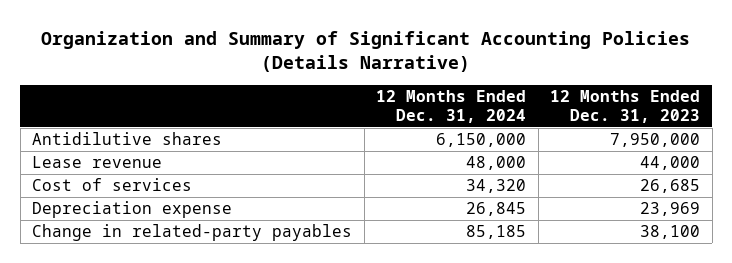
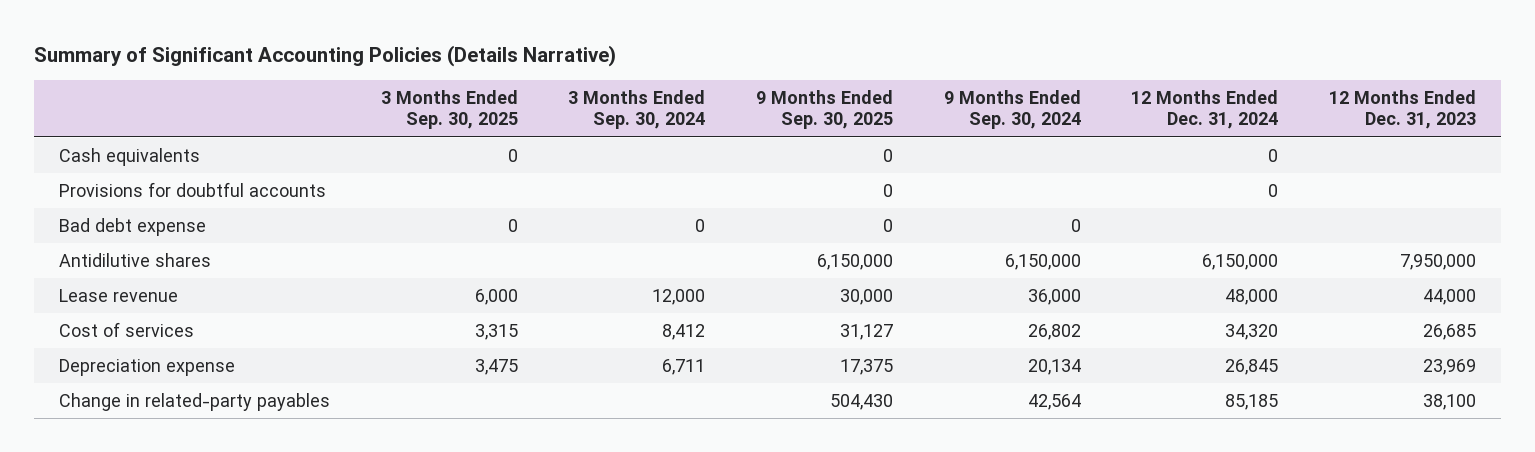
[41,30,691,73] Organization and Summary of Significant Accounting Policies (Details Narrative) -> [34,45,617,68] Summary of Significant Accounting Policies (Details Narrative)
none -> [380,90,518,130] 3 Months Ended Sep. 30, 2025
none -> [568,90,706,130] 3 Months Ended Sep. 30, 2024
none -> [755,90,893,130] 9 Months Ended Sep. 30, 2025
none -> [943,90,1081,130] 9 Months Ended Sep. 30, 2024
none -> [59,148,201,167] Cash equivalents
none -> [59,182,327,198] Provisions for doubtful accounts
none -> [59,218,207,237] Bad debt expense

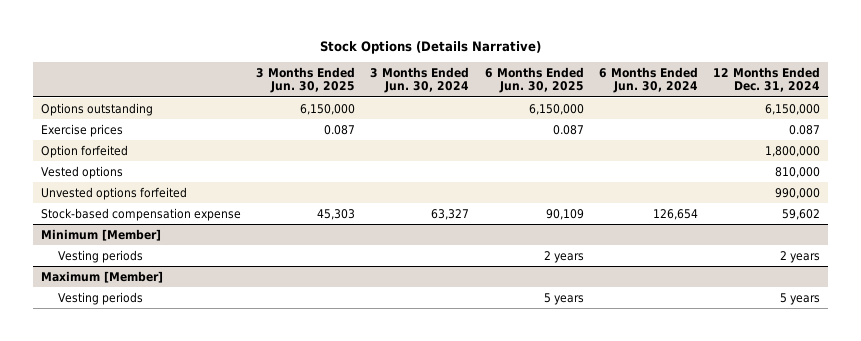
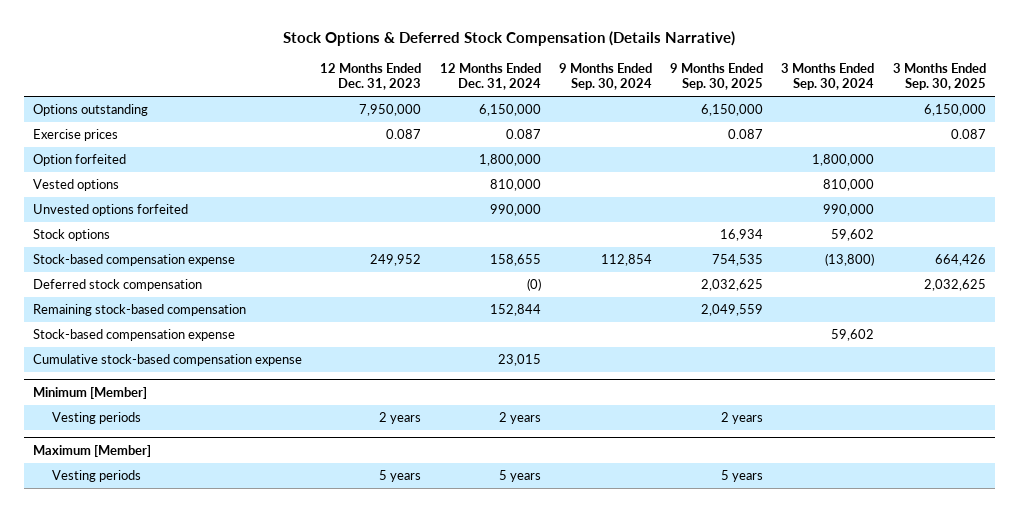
[319,40,541,54] Stock Options (Details Narrative) -> [283,31,736,47] Stock Options & Deferred Stock Compensation (Details Narrative)
[256,66,356,94] 3 Months Ended Jun. 30, 2025 -> none
[370,66,470,94] 3 Months Ended Jun. 30, 2024 -> none
[484,66,584,94] 6 Months Ended Jun. 30, 2025 -> none
[599,66,699,94] 6 Months Ended Jun. 30, 2024 -> none
none -> [320,62,422,91] 12 Months Ended Dec. 31, 2023
none -> [558,62,652,91] 9 Months Ended Sep. 30, 2024
none -> [670,62,764,91] 9 Months Ended Sep. 30, 2025
none -> [781,62,875,91] 3 Months Ended Sep. 30, 2024
none -> [892,62,986,91] 3 Months Ended Sep. 30, 2025
none -> [33,229,111,242] Stock options
[782,208,821,220] 59,602 -> [489,254,541,267] 158,655
none -> [33,279,203,292] Deferred stock compensation
none -> [33,304,247,317] Remaining stock-based compensation
none -> [33,329,236,342] Stock-based compensation expense
none -> [33,354,303,367] Cumulative stock-based compensation expense

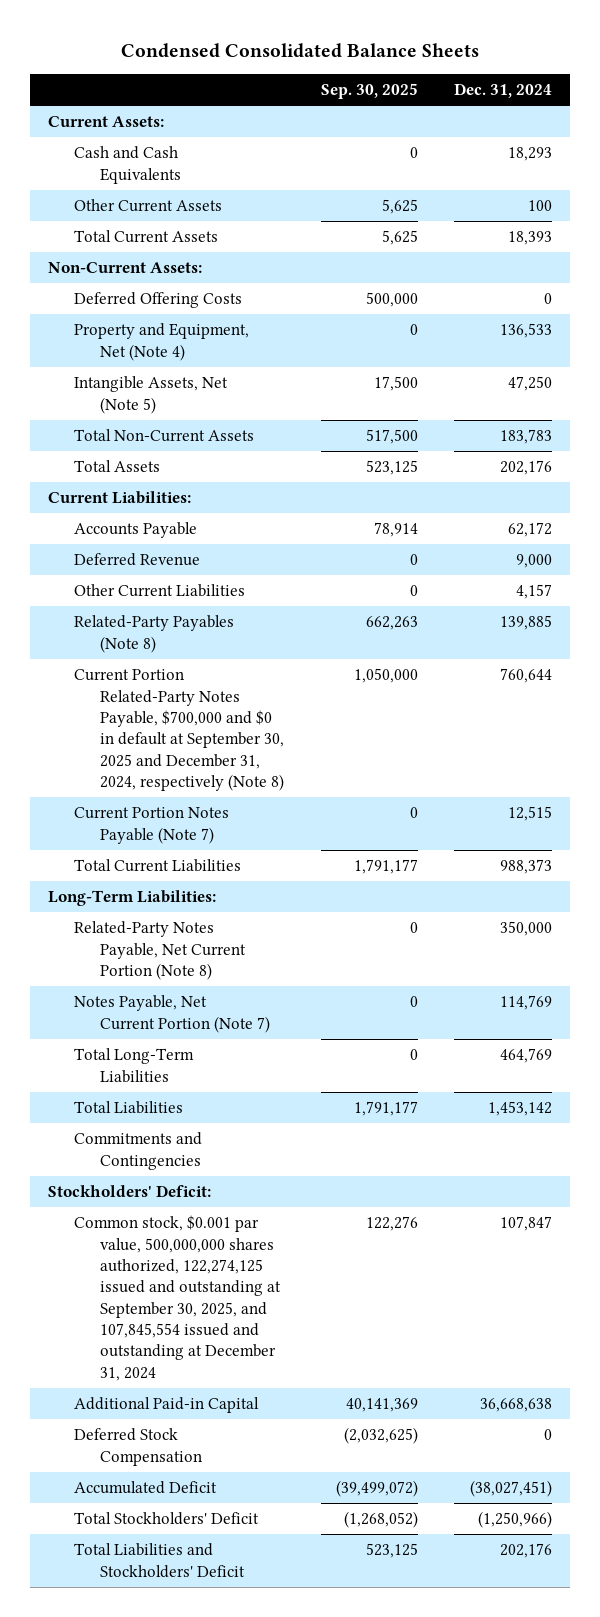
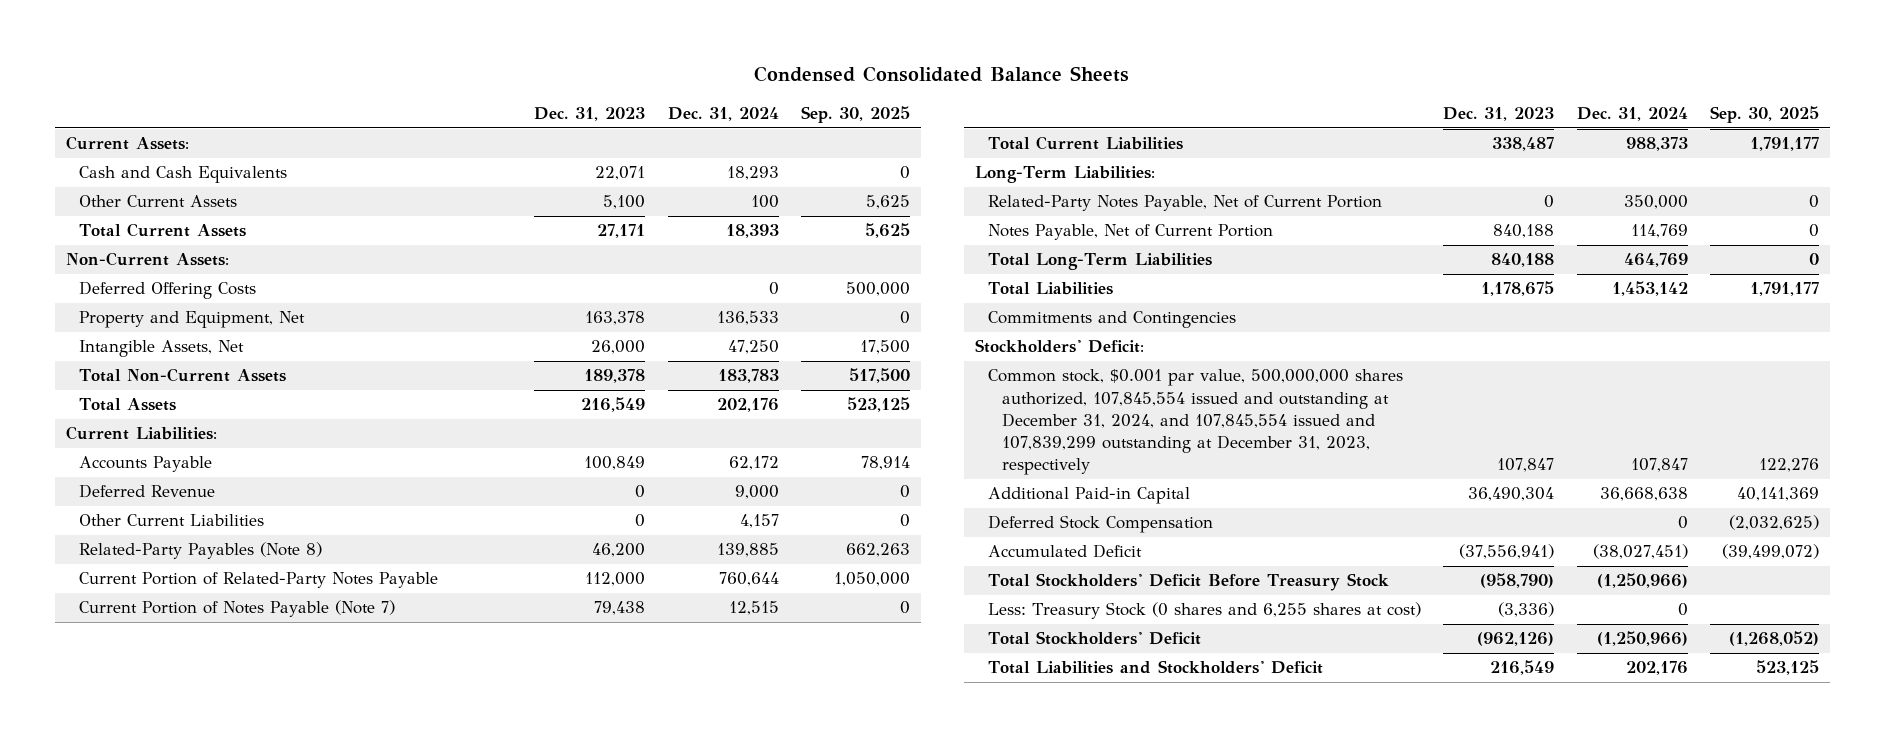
none -> [534,107,646,122] Dec. 31, 2023
[74,323,250,361] Property and Equipment, Net (Note 4) -> [79,311,306,329] Property and Equipment, Net
[74,376,229,414] Intangible Assets, Net (Note 5) -> [79,340,245,358] Intangible Assets, Net
[74,669,285,792] Current Portion Related-Party Notes Payable, $700,000 and $0 in default at September 30, 2025 and December 31, 2024, respectively (Note 8) -> [79,572,439,589] Current Portion of Related-Party Notes Payable
[74,807,230,844] Current Portion Notes Payable (Note 7) -> [79,600,396,618] Current Portion of Notes Payable (Note 7)
[74,921,247,981] Related-Party Notes Payable, Net Current Portion (Note 8) -> [988,195,1383,212] Related-Party Notes Payable, Net of Current Portion
[74,995,271,1033] Notes Payable, Net Current Portion (Note 7) -> [988,224,1274,241] Notes Payable, Net of Current Portion
[74,1215,282,1381] Common stock, $0.001 par value, 500,000,000 shares authorized, 122,274,125 issued and outstanding at September 30, 2025, and 107,845,554 issued and outstanding at December 31, 2024 -> [988,369,1404,476] Common stock, $0.001 par value, 500,000,000 shares authorized, 107,845,554 issued and outstanding at December 31, 2024, and 107,845,554 issued and 107,839,299 outstanding at December 31, 2023, respectively
none -> [988,573,1390,592] Total Stockholders' Deficit Before Treasury Stock
none -> [988,602,1422,620] Less: Treasury Stock (0 shares and 6,255 shares at cost)

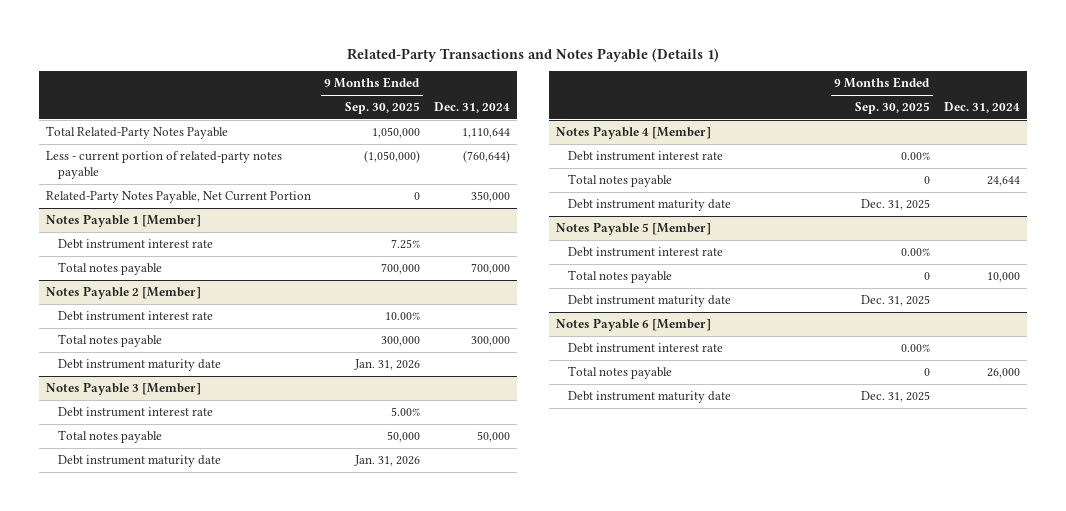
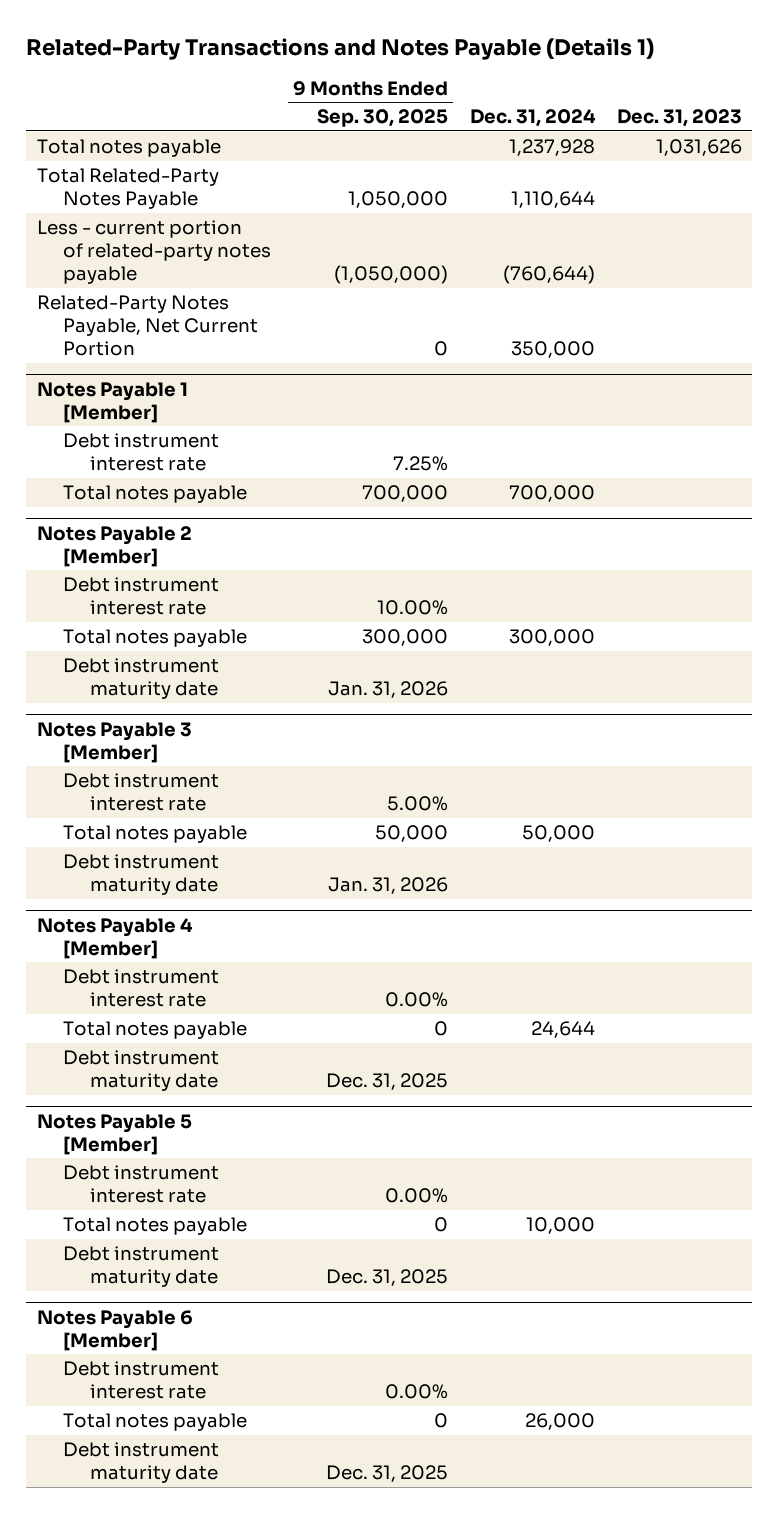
none -> [616,109,742,128] Dec. 31, 2023
none -> [36,139,221,158] Total notes payable

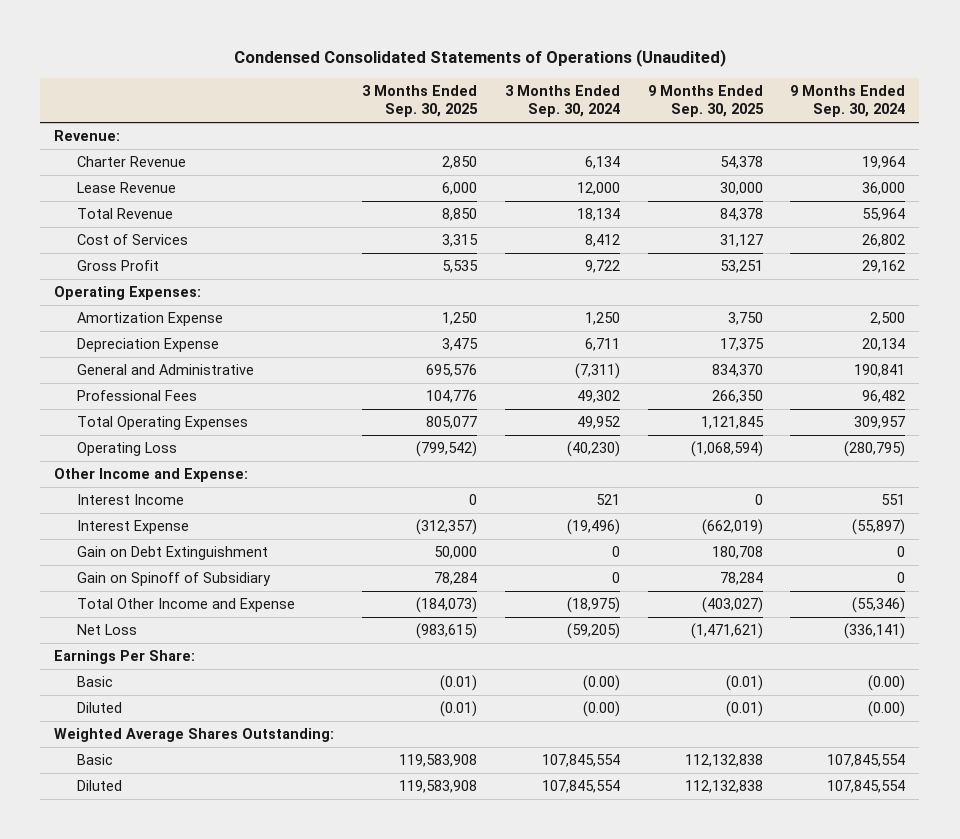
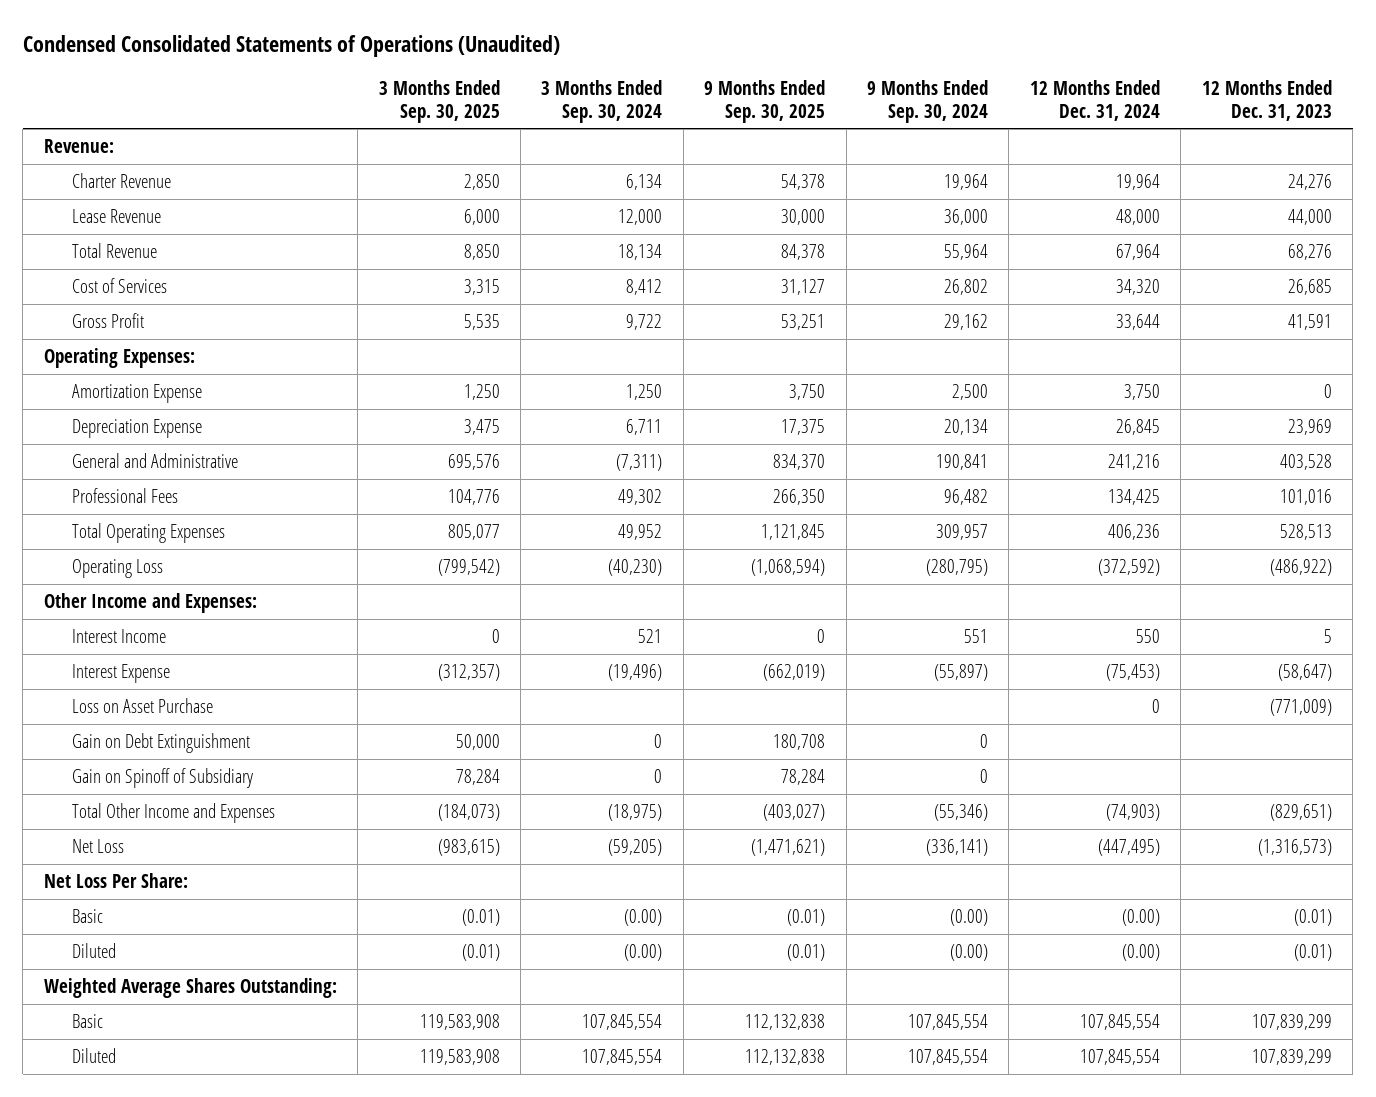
none -> [1029,80,1160,121] 12 Months Ended Dec. 31, 2024
none -> [1201,80,1332,121] 12 Months Ended Dec. 31, 2023
[54,468,249,483] Other Income and Expense: -> [43,593,257,614] Other Income and Expenses:
none -> [72,698,214,714] Loss on Asset Purchase
[77,598,296,613] Total Other Income and Expense -> [72,803,276,824] Total Other Income and Expenses
[54,650,196,665] Earnings Per Share: -> [43,873,188,889] Net Loss Per Share:

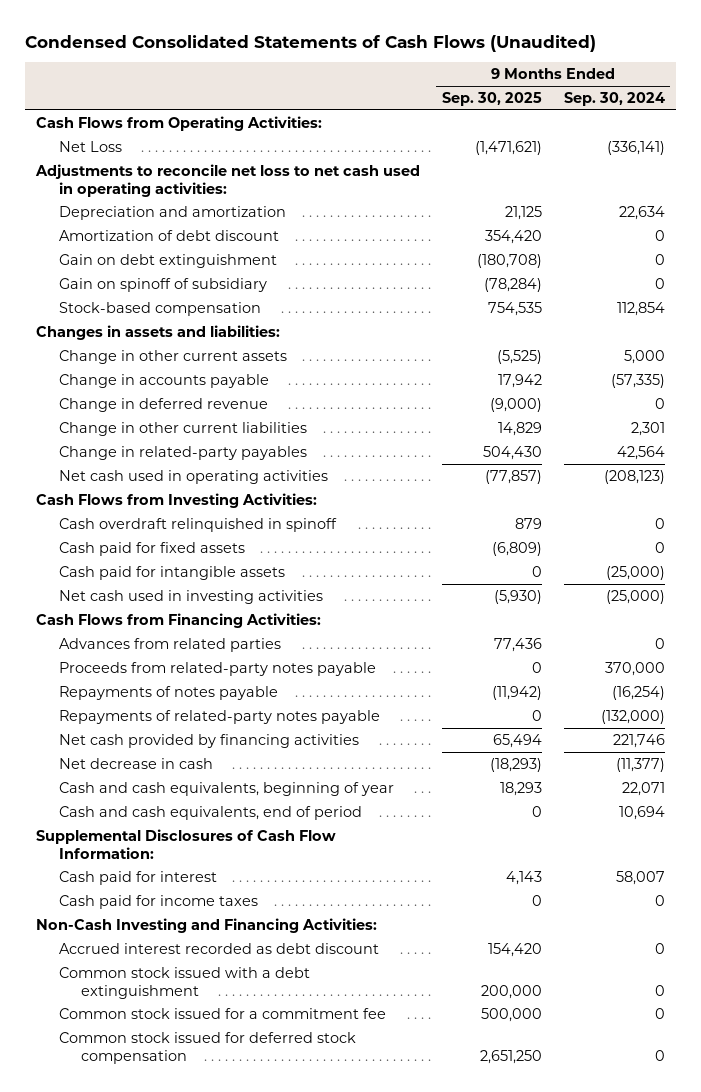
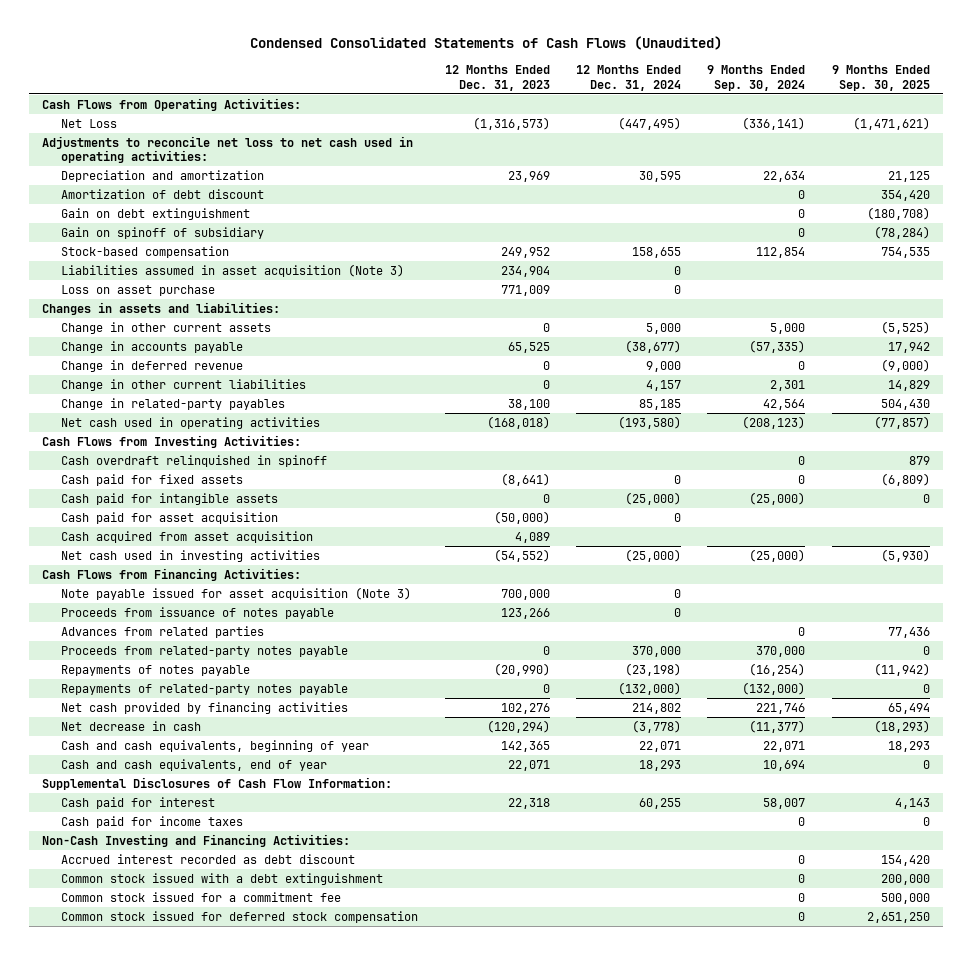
none -> [444,65,550,91] 12 Months Ended Dec. 31, 2023
none -> [576,65,682,91] 12 Months Ended Dec. 31, 2024
none -> [61,263,405,277] Liabilities assumed in asset acquisition (Note 3)
none -> [61,284,216,296] Loss on asset purchase
none -> [61,511,279,524] Cash paid for asset acquisition
none -> [61,530,314,543] Cash acquired from asset acquisition
none -> [61,586,412,600] Note payable issued for asset acquisition (Note 3)
none -> [61,606,335,619] Proceeds from issuance of notes payable
[58,805,362,820] Cash and cash equivalents, end of period -> [61,758,328,771] Cash and cash equivalents, end of year

